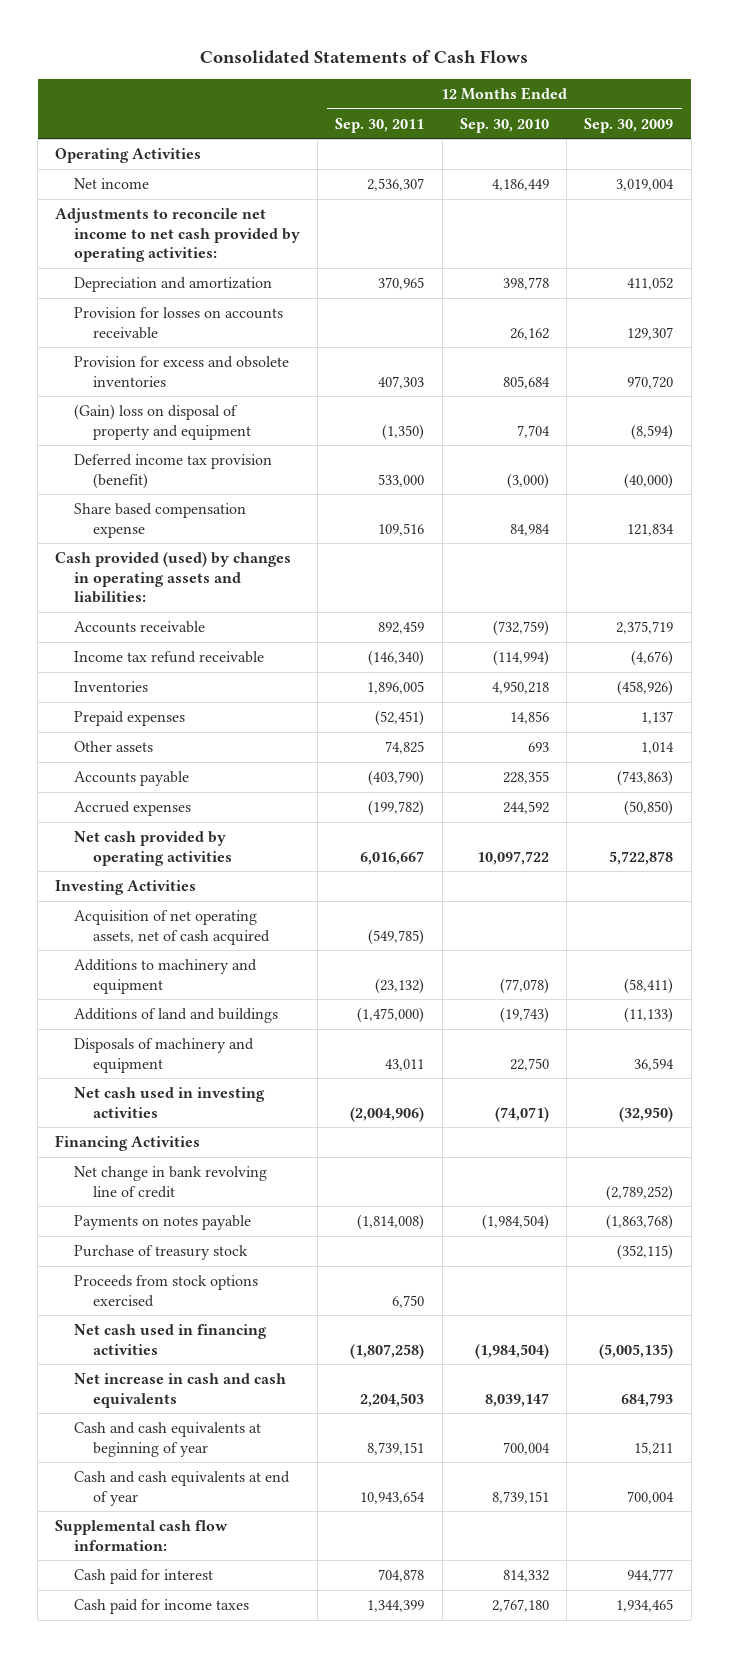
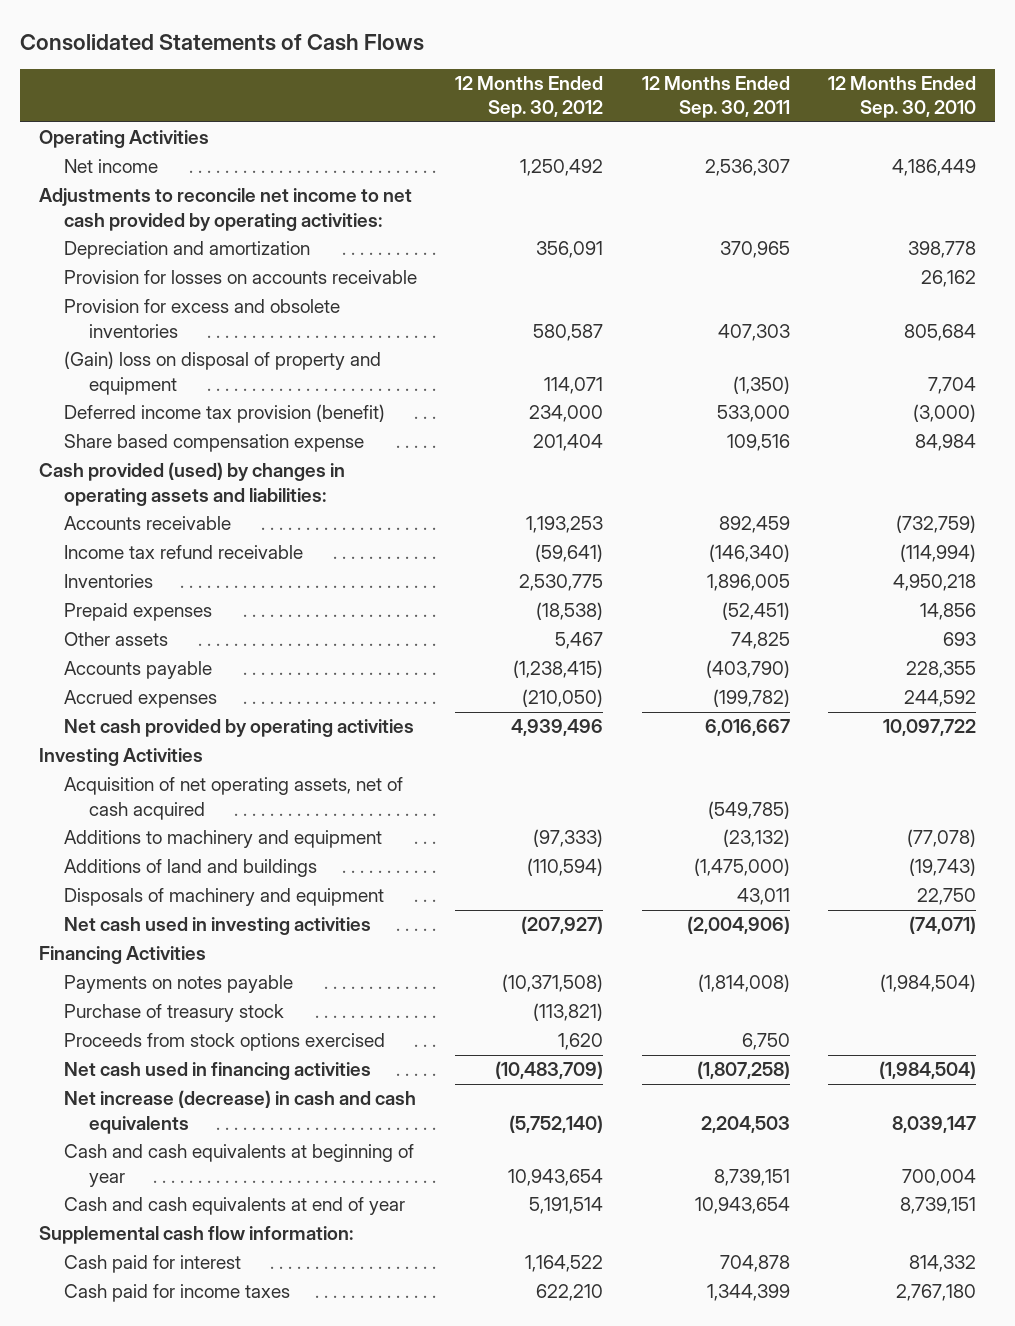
[584,117,674,133] Sep. 30, 2009 -> none
none -> [455,76,604,119] 12 Months Ended Sep. 30, 2012
[74,1166,268,1198] Net change in bank revolving line of credit -> none
[74,1373,287,1408] Net increase in cash and cash equivalents -> [64,1090,417,1134] Net increase (decrease) in cash and cash equivalents

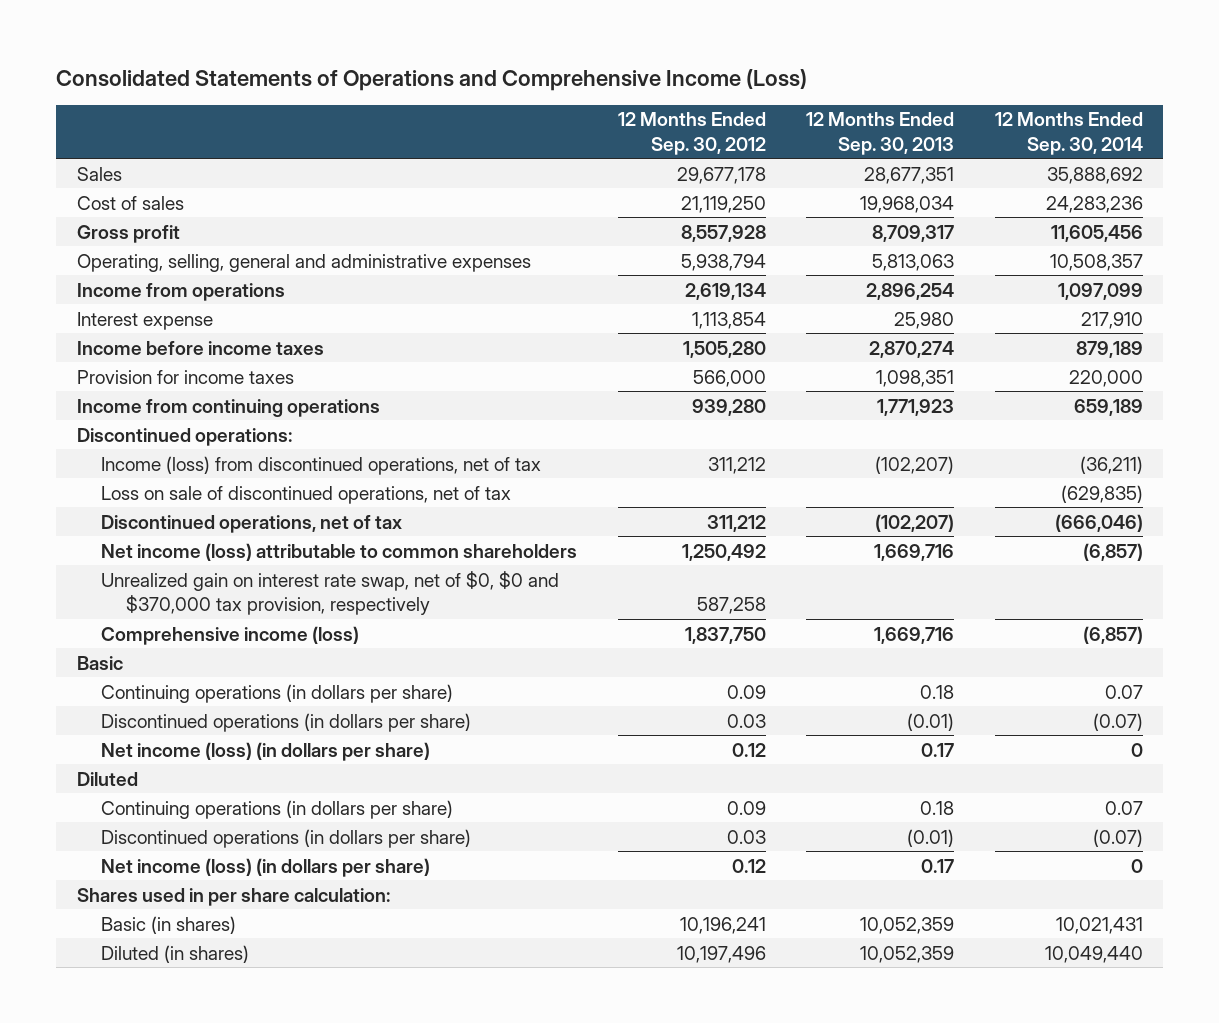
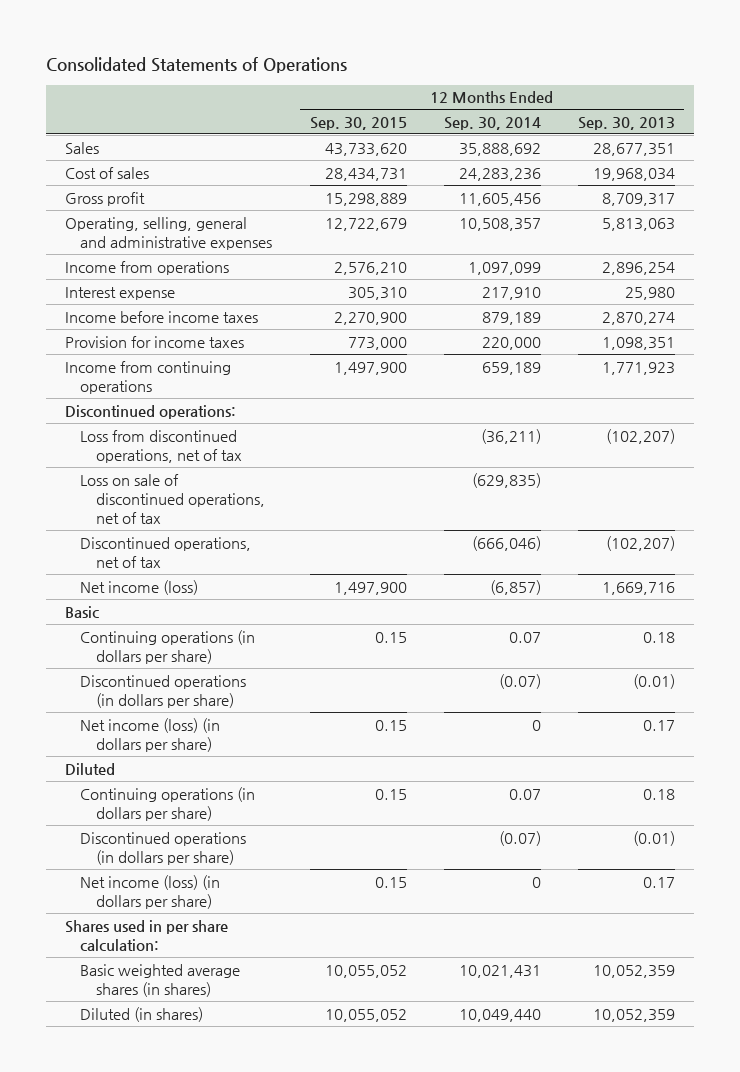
[56,68,808,91] Consolidated Statements of Operations and Comprehensive Income (Loss) -> [46,56,348,73] Consolidated Statements of Operations
[617,112,766,155] 12 Months Ended Sep. 30, 2012 -> none
none -> [309,116,407,130] Sep. 30, 2015
[101,455,542,475] Income (loss) from discontinued operations, net of tax -> [80,429,242,463] Loss from discontinued operations, net of tax
[101,570,560,615] Unrealized gain on interest rate swap, net of $0, $0 and $370,000 tax provision, respectively -> none
[101,625,360,645] Comprehensive income (loss) -> none
[101,542,578,561] Net income (loss) attributable to common shareholders -> [80,579,199,595] Net income (loss)
[101,915,237,934] Basic (in shares) -> [80,963,241,997] Basic weighted average shares (in shares)

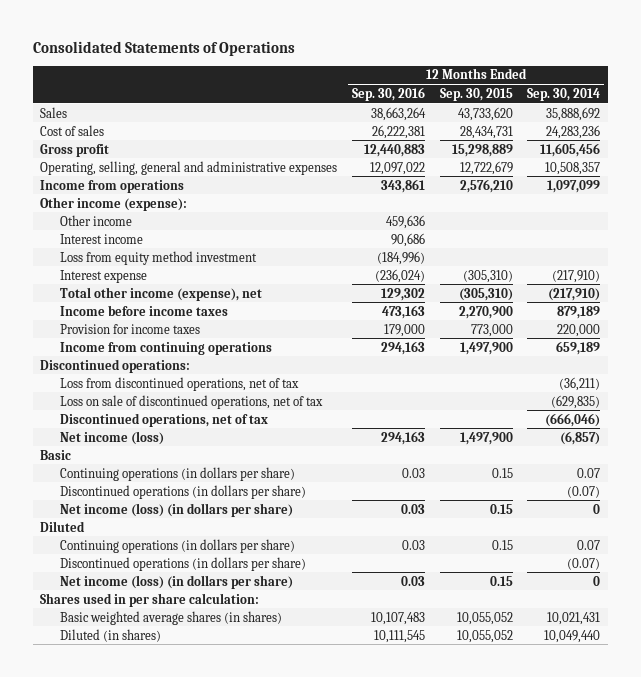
[578,116,676,130] Sep. 30, 2013 -> none
none -> [352,86,426,101] Sep. 30, 2016
none -> [40,196,188,211] Other income (expense):
none -> [60,214,133,226] Other income
none -> [60,233,144,244] Interest income
none -> [60,250,258,265] Loss from equity method investment
[347,286,407,300] 305,310 -> [462,269,513,283] (305,310)
[481,286,541,300] 217,910 -> [552,269,601,283] (217,910)
none -> [60,286,263,301] Total other income (expense), net

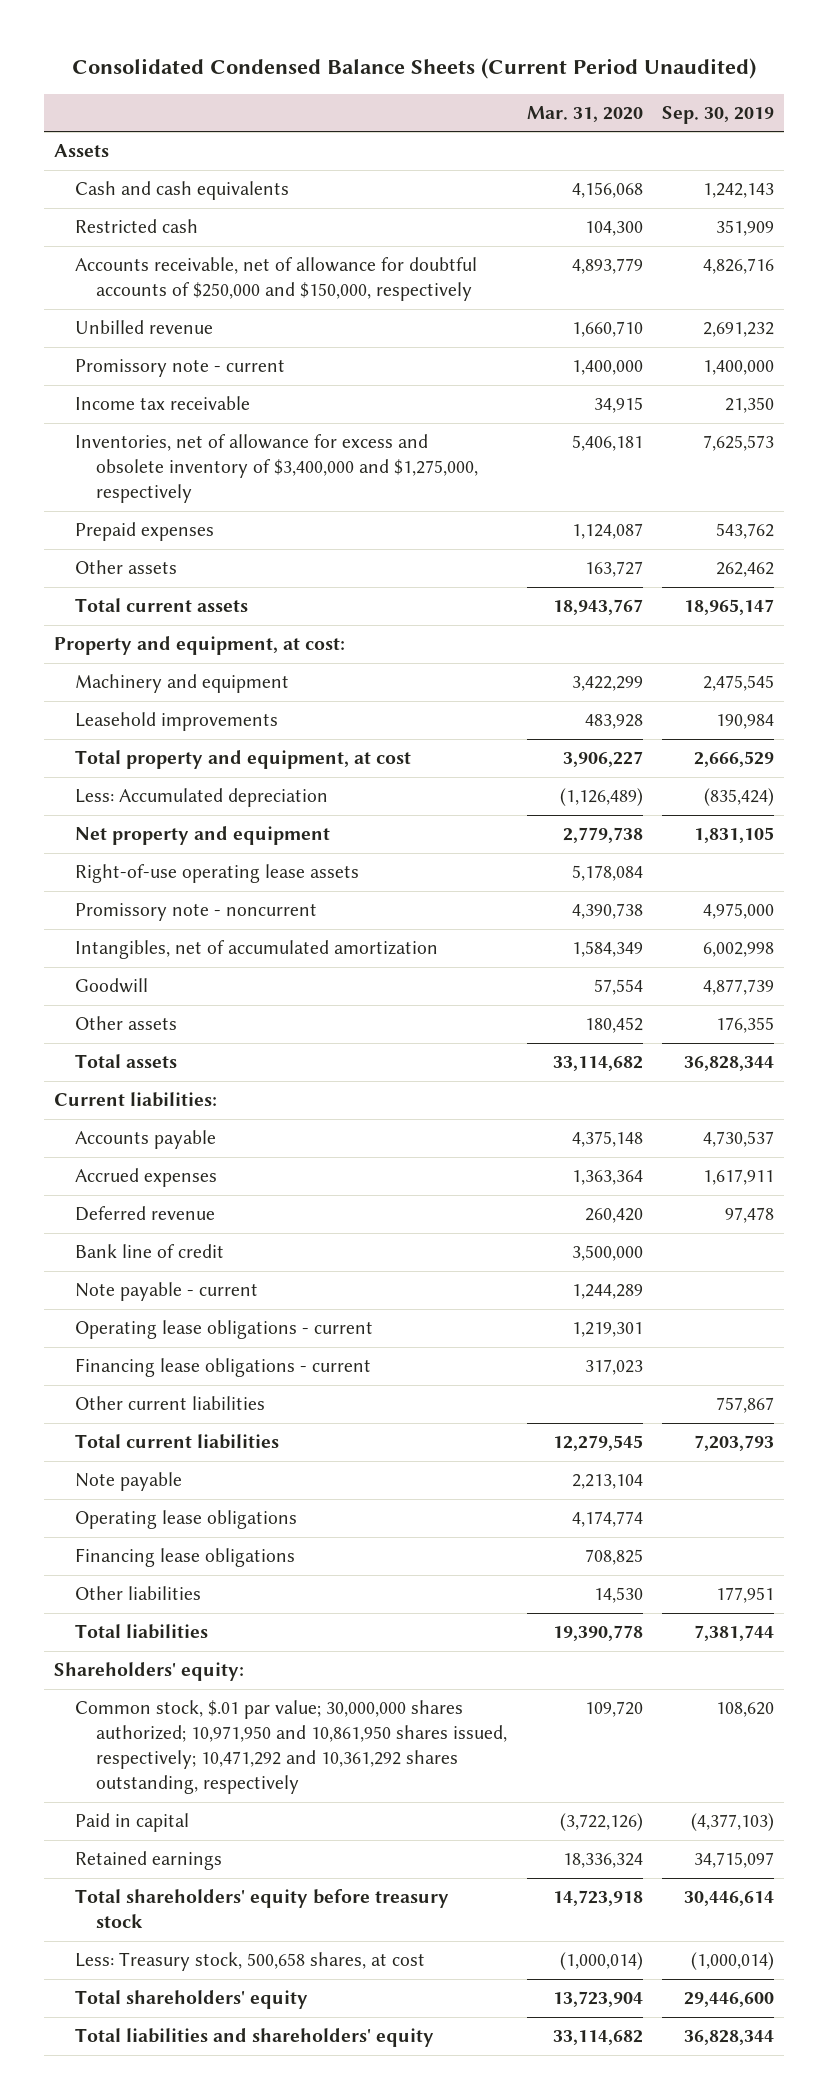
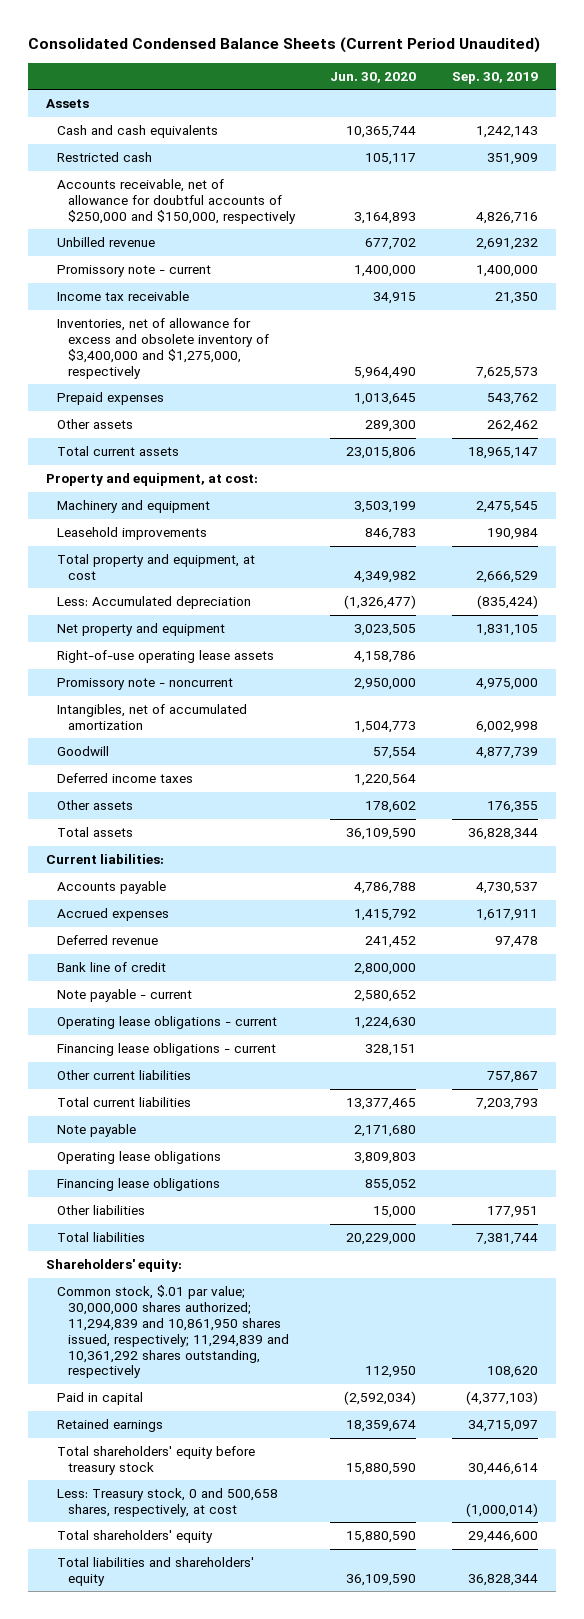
[526,105,643,122] Mar. 31, 2020 -> none
none -> [330,71,417,83] Jun. 30, 2020
none -> [56,773,193,784] Deferred income taxes
[74,1700,507,1795] Common stock, $.01 par value; 30,000,000 shares authorized; 10,971,950 and 10,861,950 shares issued, respectively; 10,471,292 and 10,361,292 shares outstanding, respectively -> [56,1285,289,1379] Common stock, $.01 par value; 30,000,000 shares authorized; 11,294,839 and 10,861,950 shares issued, respectively; 11,294,839 and 10,361,292 shares outstanding, respectively
[74,1952,425,1972] Less: Treasury stock, 500,658 shares, at cost -> [56,1488,278,1517] Less: Treasury stock, 0 and 500,658 shares, respectively, at cost

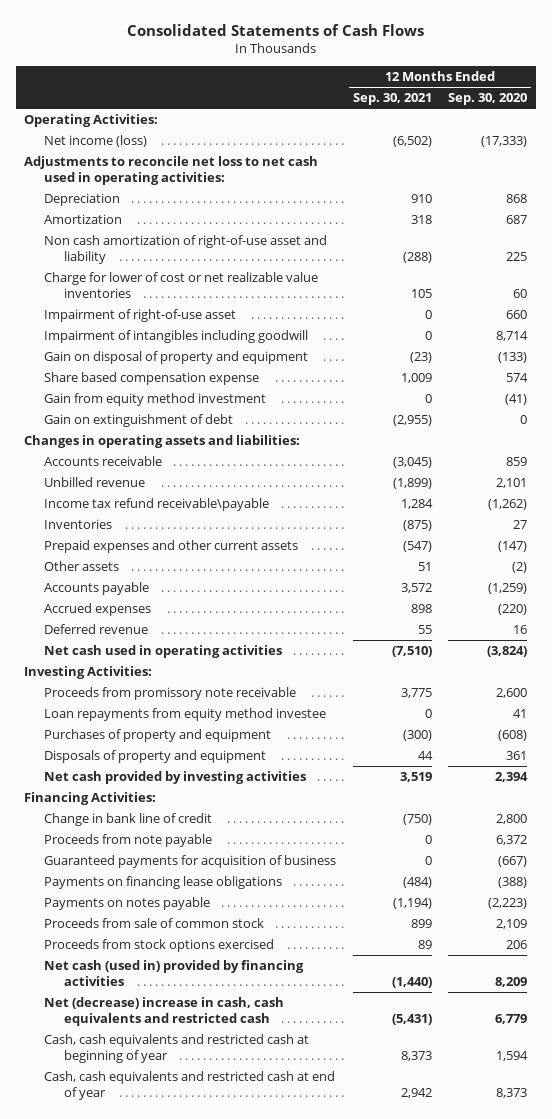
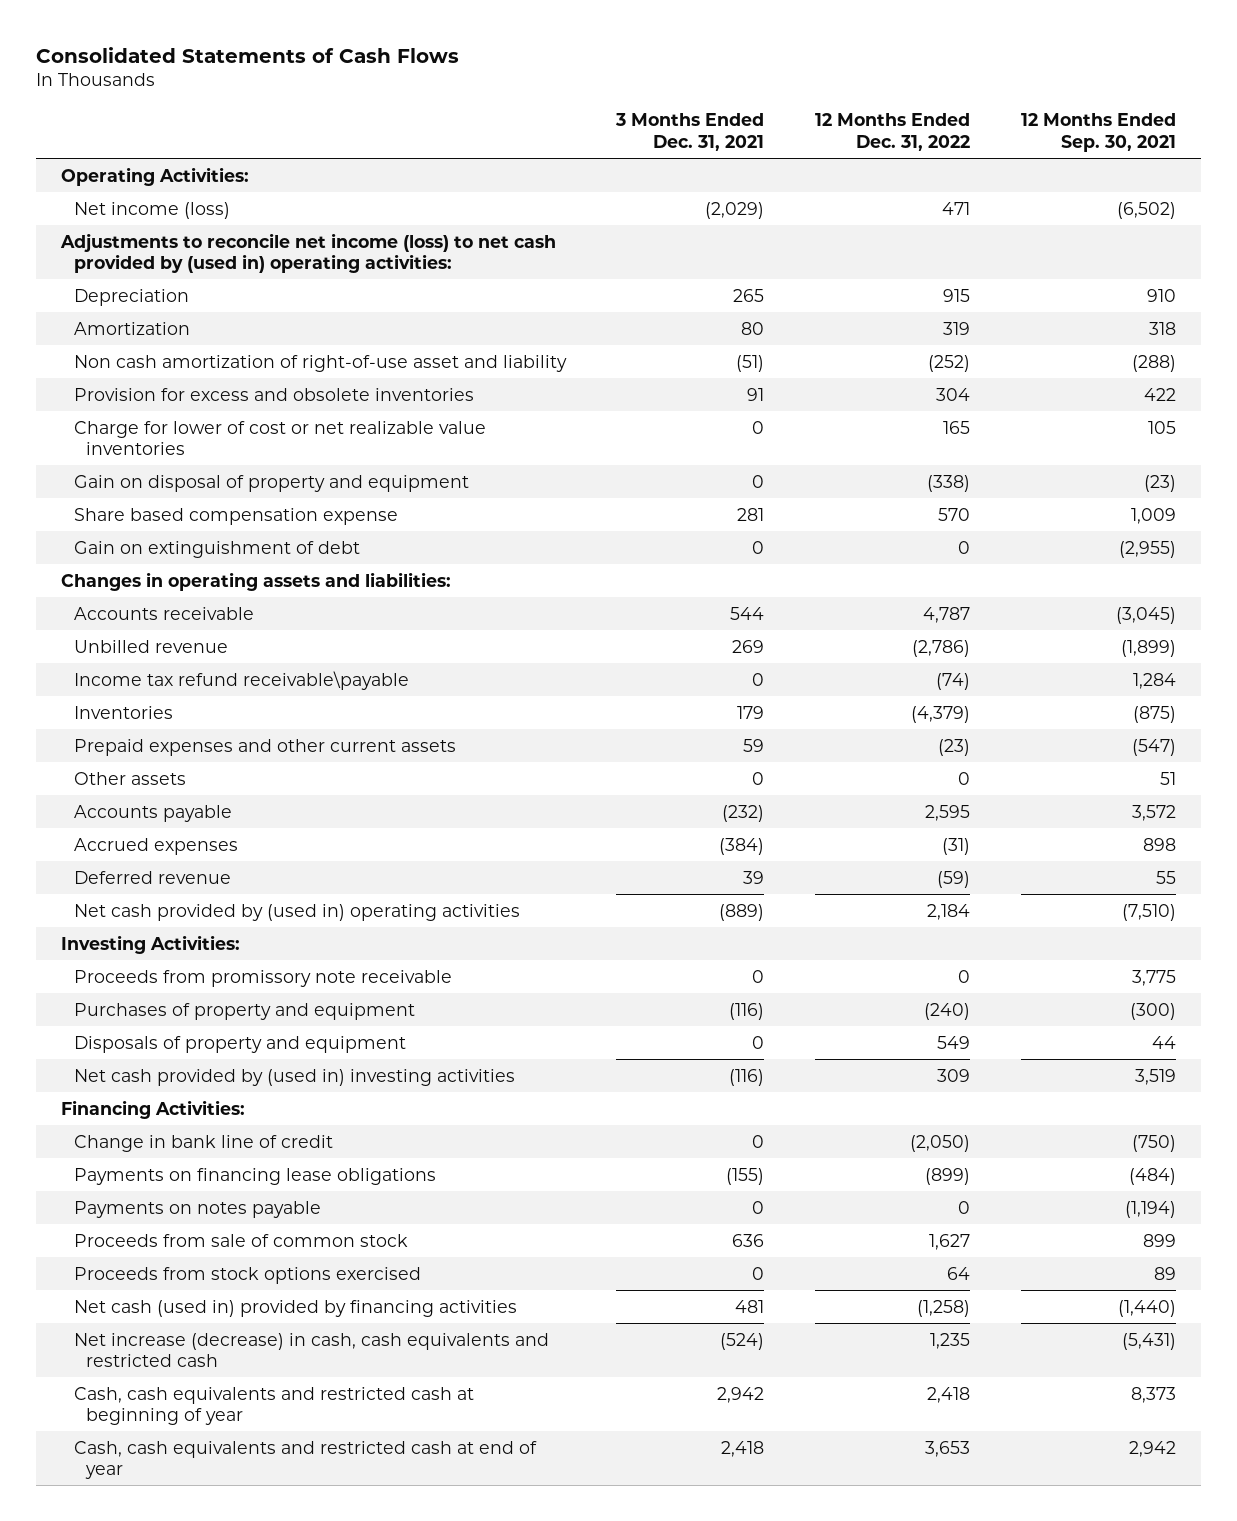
[448,93,528,106] Sep. 30, 2020 -> none
none -> [615,113,765,151] 3 Months Ended Dec. 31, 2021
none -> [815,113,971,151] 12 Months Ended Dec. 31, 2022
[24,156,319,185] Adjustments to reconcile net loss to net cash used in operating activities: -> [60,232,557,273] Adjustments to reconcile net income (loss) to net cash provided by (used in) operating activities:
none -> [73,387,474,401] Provision for excess and obsolete inventories
[44,309,237,323] Impairment of right-of-use asset -> none
[44,330,309,344] Impairment of intangibles including goodwill -> none
[44,393,267,407] Gain from equity method investment -> none
[44,645,283,659] Net cash used in operating activities -> [73,903,520,921] Net cash provided by (used in) operating activities
[44,708,327,722] Loan repayments from equity method investee -> none
[44,771,307,785] Net cash provided by investing activities -> [73,1068,515,1086] Net cash provided by (used in) investing activities
[44,834,213,848] Proceeds from note payable -> none
[44,855,337,869] Guaranteed payments for acquisition of business -> none
[44,997,285,1026] Net (decrease) increase in cash, cash equivalents and restricted cash -> [73,1332,549,1367] Net increase (decrease) in cash, cash equivalents and restricted cash

